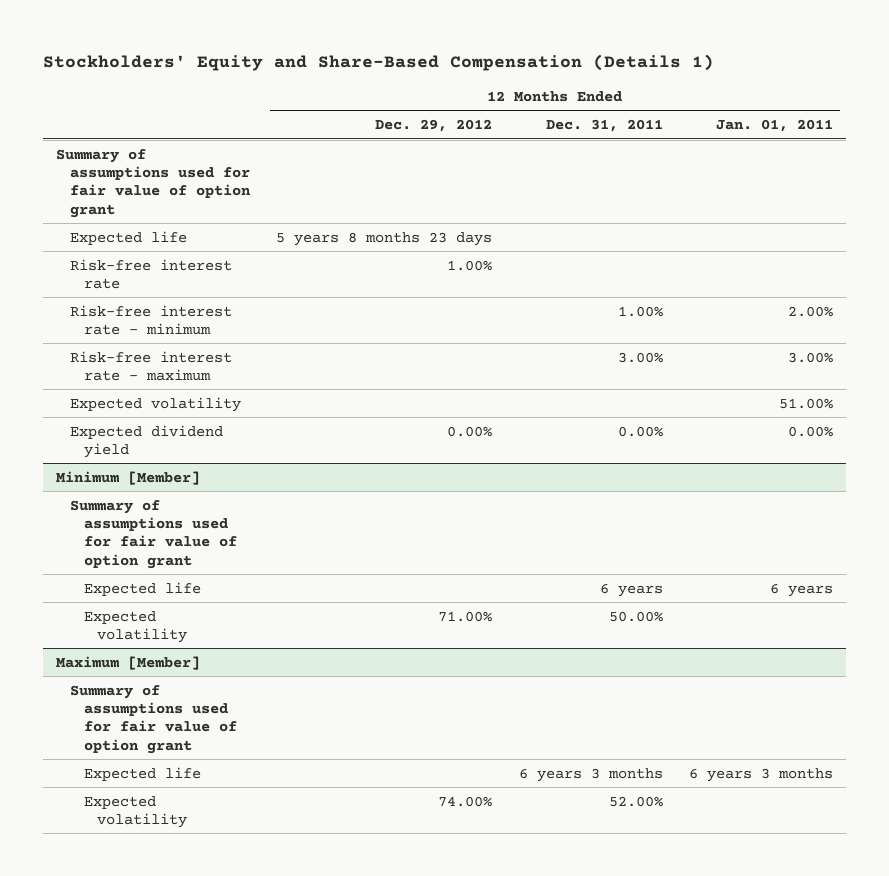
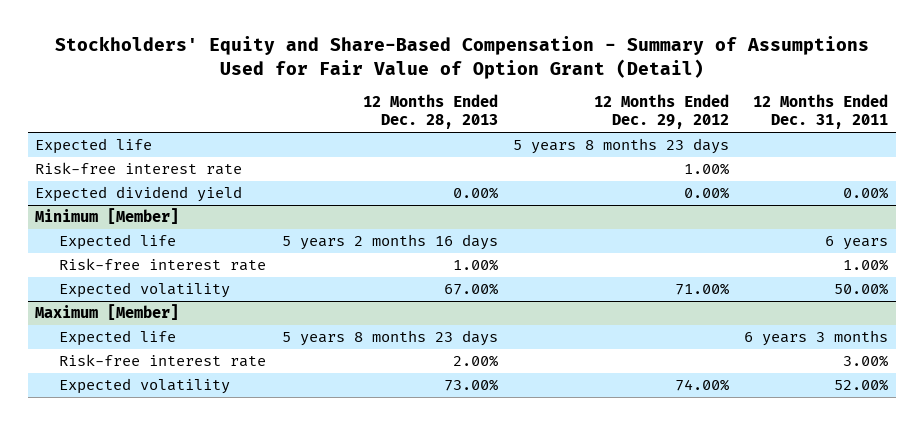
[42,54,714,72] Stockholders' Equity and Share-Based Compensation (Details 1) -> [54,36,869,79] Stockholders' Equity and Share-Based Compensation - Summary of Assumptions Used for Fair Value of Option Grant (Detail)
[716,119,834,133] Jan. 01, 2011 -> none
none -> [362,94,498,130] 12 Months Ended Dec. 28, 2013
[56,148,251,218] Summary of assumptions used for fair value of option grant -> none
[69,304,232,335] Risk-free interest rate - minimum -> none
[69,350,232,381] Risk-free interest rate - maximum -> none
[69,396,241,412] Expected volatility -> none
[69,499,237,569] Summary of assumptions used for fair value of option grant -> none
none -> [59,258,267,272] Risk-free interest rate
[69,684,237,754] Summary of assumptions used for fair value of option grant -> none
none -> [59,354,267,368] Risk-free interest rate

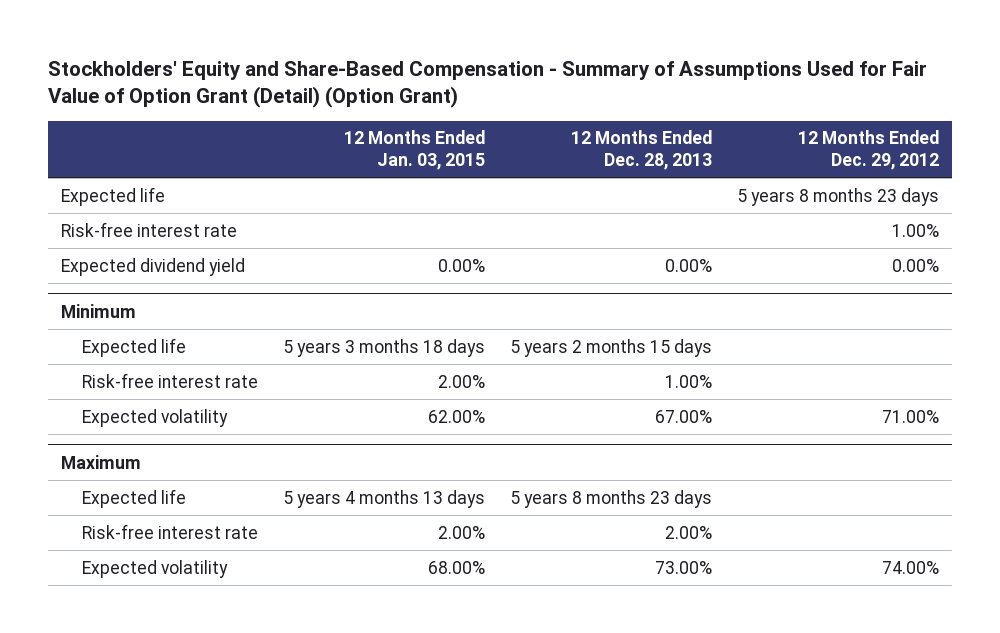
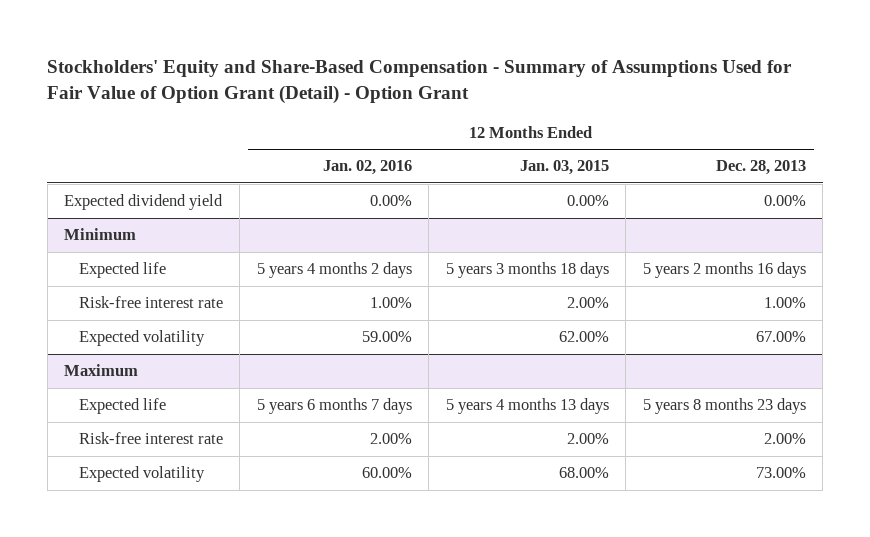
[48,60,928,108] Stockholders' Equity and Share-Based Compensation - Summary of Assumptions Used for Fair Value of Option Grant (Detail) (Option Grant) -> [47,59,793,104] Stockholders' Equity and Share-Based Compensation - Summary of Assumptions Used for Fair Value of Option Grant (Detail) - Option Grant
[798,130,940,171] 12 Months Ended Dec. 29, 2012 -> none
none -> [322,160,412,176] Jan. 02, 2016
[60,186,165,206] Expected life -> none
[60,221,237,237] Risk-free interest rate -> none
[510,338,713,357] 5 years 2 months 15 days -> [642,262,806,279] 5 years 2 months 16 days

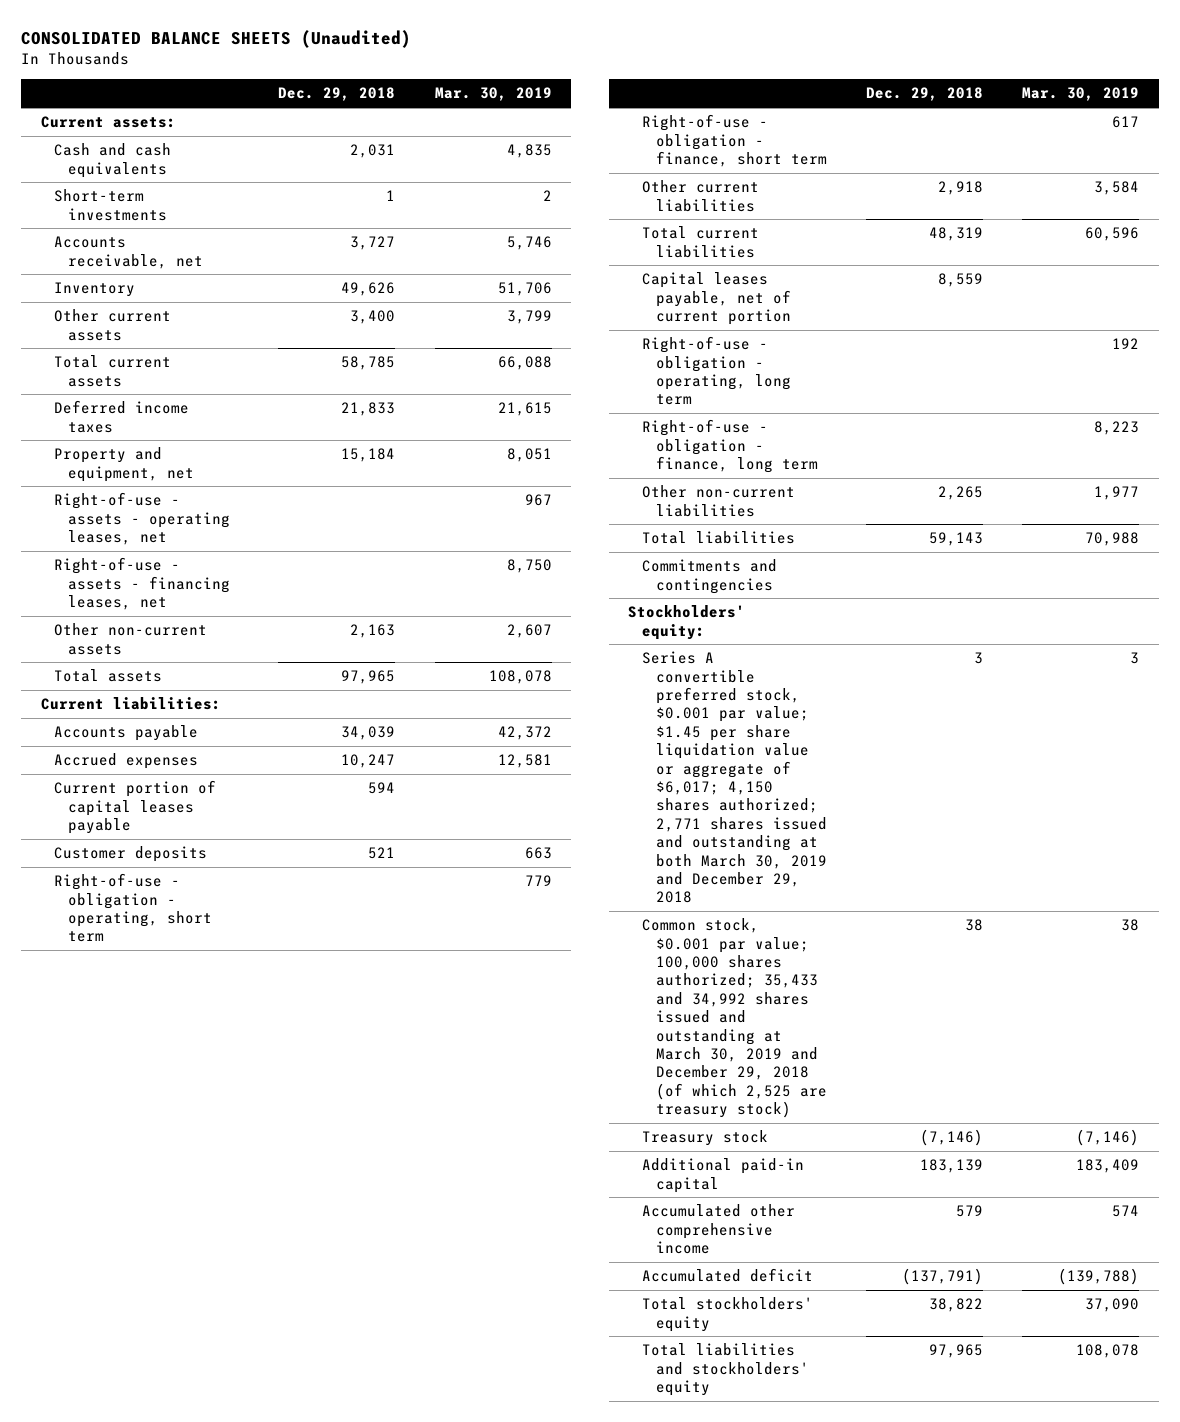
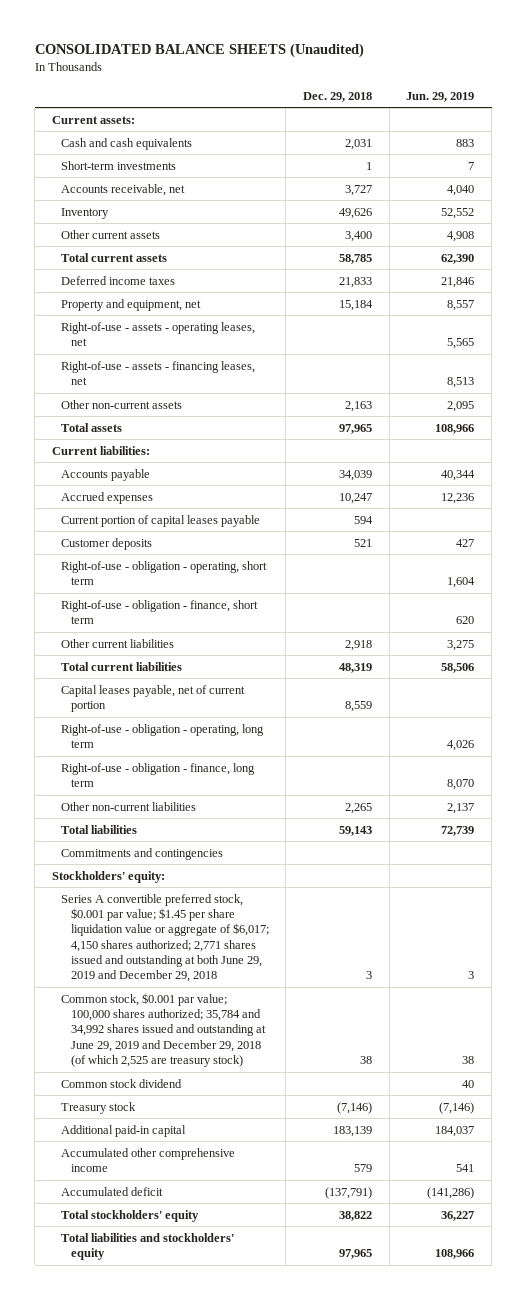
[434,87,552,102] Mar. 30, 2019 -> none
none -> [406,91,475,102] Jun. 29, 2019
[642,651,827,904] Series A convertible preferred stock, $0.001 par value; $1.45 per share liquidation value or aggregate of $6,017; 4,150 shares authorized; 2,771 shares issued and outstanding at both March 30, 2019 and December 29, 2018 -> [61,893,269,983] Series A convertible preferred stock, $0.001 par value; $1.45 per share liquidation value or aggregate of $6,017; 4,150 shares authorized; 2,771 shares issued and outstanding at both June 29, 2019 and December 29, 2018
[642,918,827,1119] Common stock, $0.001 par value; 100,000 shares authorized; 35,433 and 34,992 shares issued and outstanding at March 30, 2019 and December 29, 2018 (of which 2,525 are treasury stock) -> [61,992,266,1068] Common stock, $0.001 par value; 100,000 shares authorized; 35,784 and 34,992 shares issued and outstanding at June 29, 2019 and December 29, 2018 (of which 2,525 are treasury stock)
none -> [61,1078,183,1088] Common stock dividend

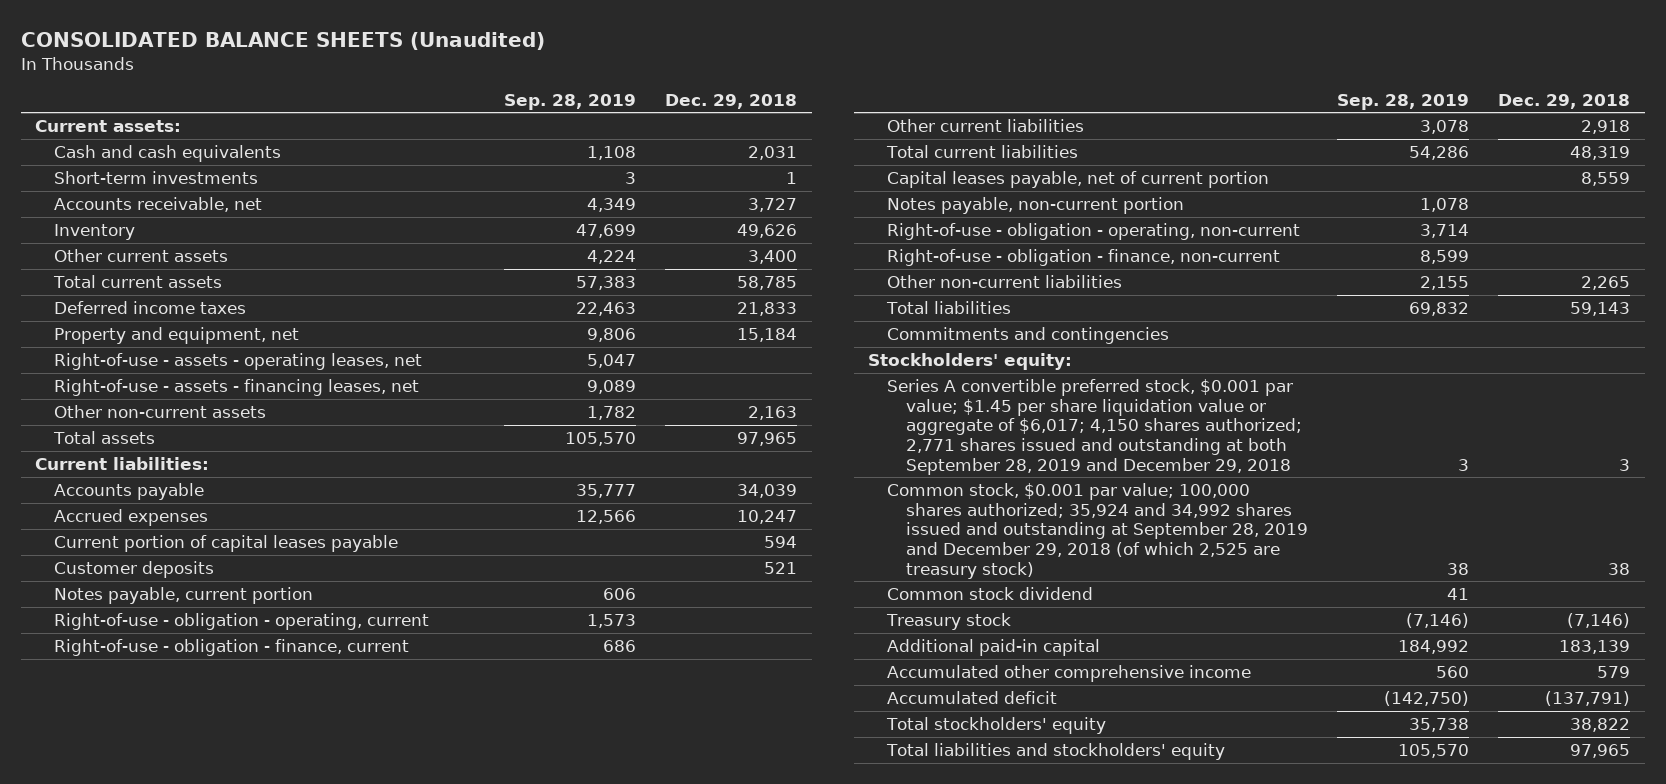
[406,91,475,102] Jun. 29, 2019 -> none
none -> [503,93,636,110] Sep. 28, 2019
none -> [54,586,314,604] Notes payable, current portion
[61,560,268,586] Right-of-use - obligation - operating, short term -> [54,612,430,630] Right-of-use - obligation - operating, current
[61,599,259,625] Right-of-use - obligation - finance, short term -> [54,638,410,656] Right-of-use - obligation - finance, current
none -> [887,196,1185,214] Notes payable, non-current portion
[61,723,265,749] Right-of-use - obligation - operating, long term -> [887,222,1301,240] Right-of-use - obligation - operating, non-current
[61,762,256,788] Right-of-use - obligation - finance, long term -> [887,248,1281,266] Right-of-use - obligation - finance, non-current
[61,893,269,983] Series A convertible preferred stock, $0.001 par value; $1.45 per share liquidation value or aggregate of $6,017; 4,150 shares authorized; 2,771 shares issued and outstanding at both June 29, 2019 and December 29, 2018 -> [887,378,1303,475] Series A convertible preferred stock, $0.001 par value; $1.45 per share liquidation value or aggregate of $6,017; 4,150 shares authorized; 2,771 shares issued and outstanding at both September 28, 2019 and December 29, 2018
[61,992,266,1068] Common stock, $0.001 par value; 100,000 shares authorized; 35,784 and 34,992 shares issued and outstanding at June 29, 2019 and December 29, 2018 (of which 2,525 are treasury stock) -> [887,482,1309,579] Common stock, $0.001 par value; 100,000 shares authorized; 35,924 and 34,992 shares issued and outstanding at September 28, 2019 and December 29, 2018 (of which 2,525 are treasury stock)

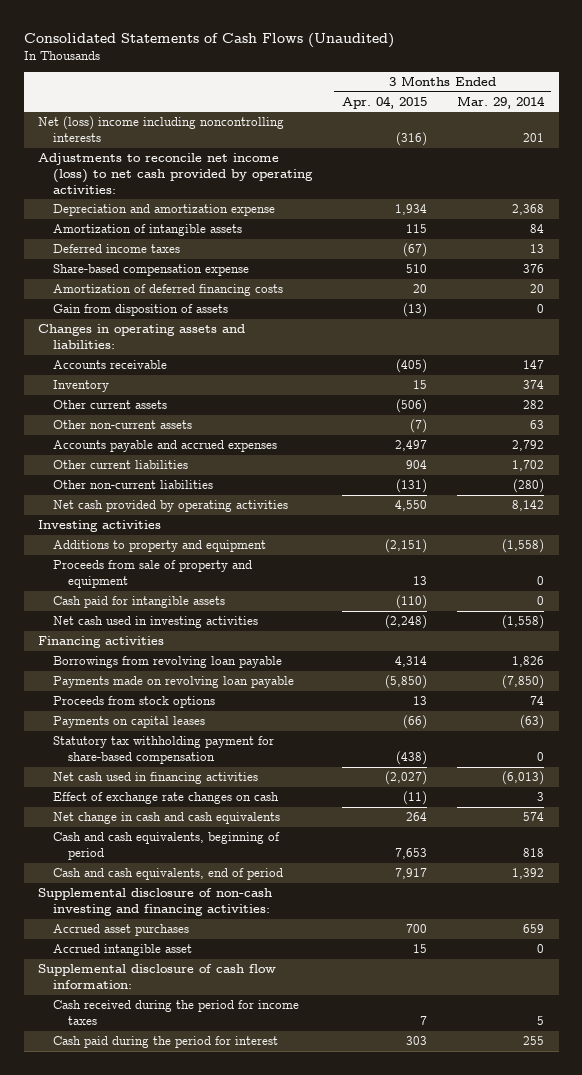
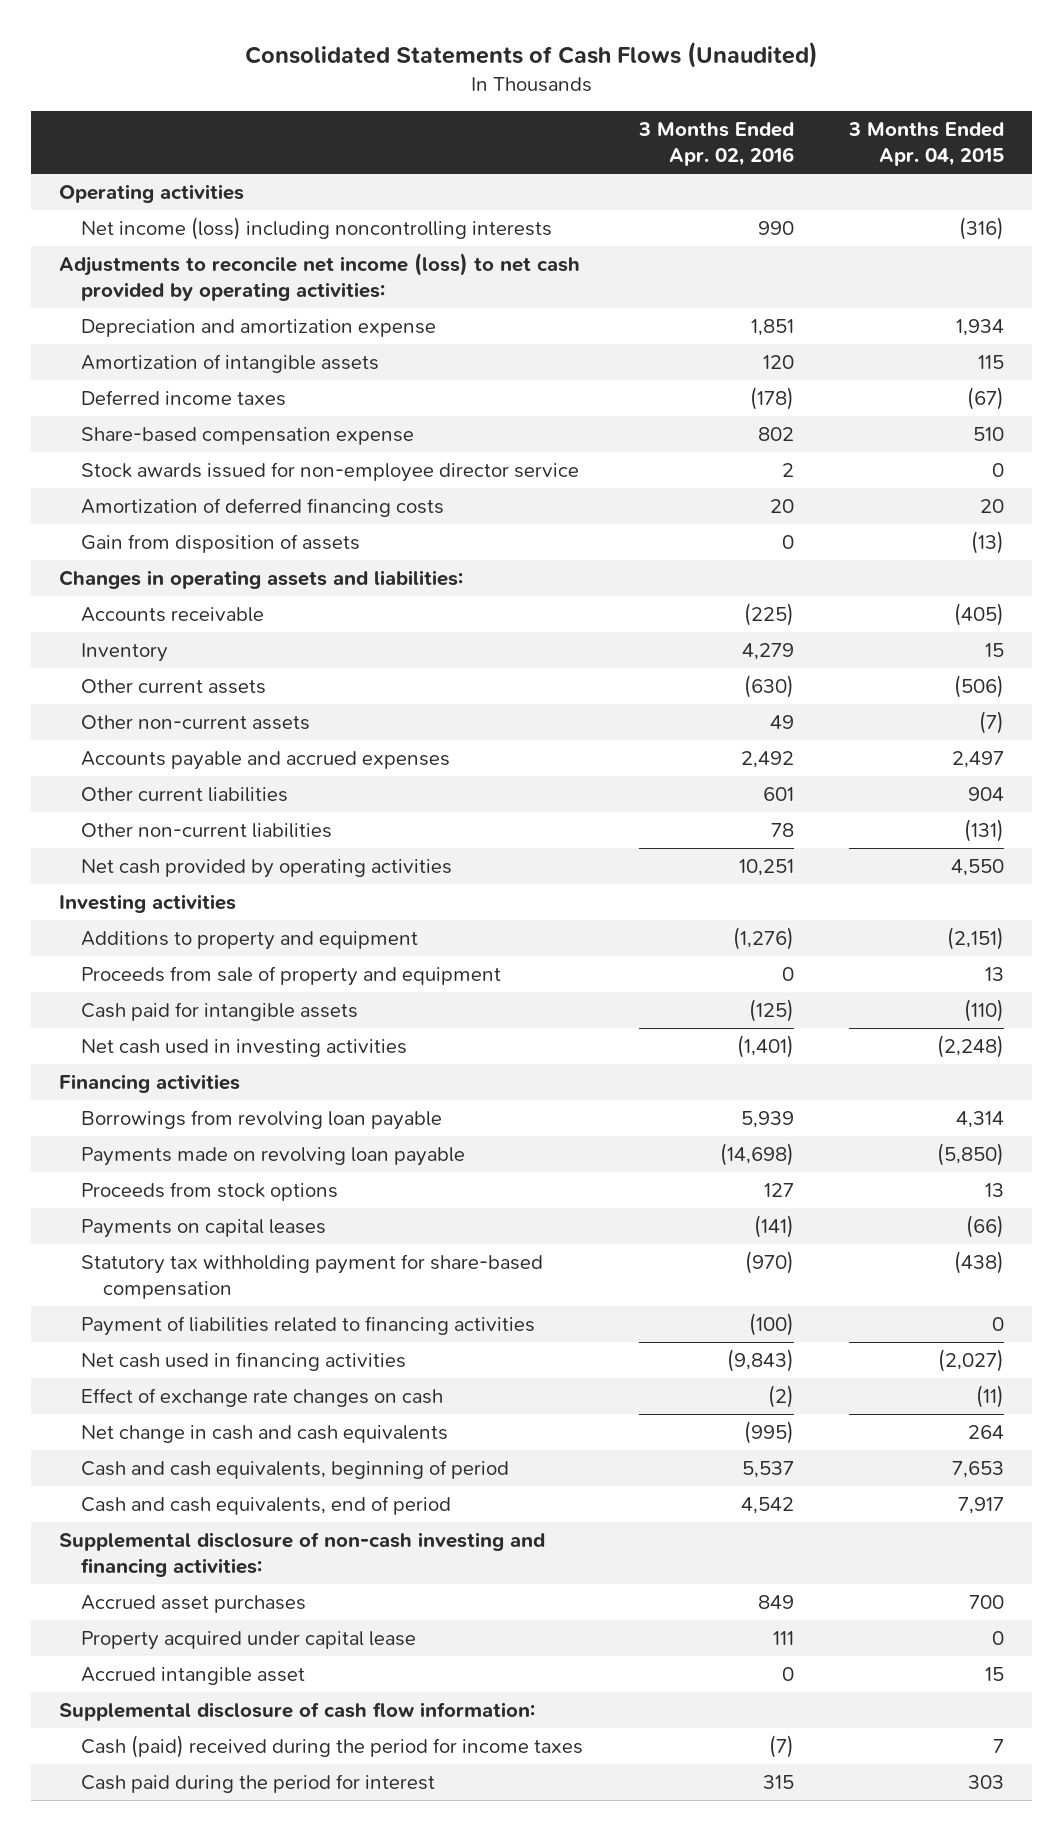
[456,95,545,109] Mar. 29, 2014 -> none
none -> [637,122,794,167] 3 Months Ended Apr. 02, 2016
none -> [58,184,244,204] Operating activities
[38,116,285,143] Net (loss) income including noncontrolling interests -> [80,217,552,241] Net income (loss) including noncontrolling interests
none -> [80,462,579,483] Stock awards issued for non-employee director service
none -> [80,1316,535,1337] Payment of liabilities related to financing activities
none -> [80,1631,416,1651] Property acquired under capital lease
[53,1000,300,1026] Cash received during the period for income taxes -> [80,1735,583,1759] Cash (paid) received during the period for income taxes

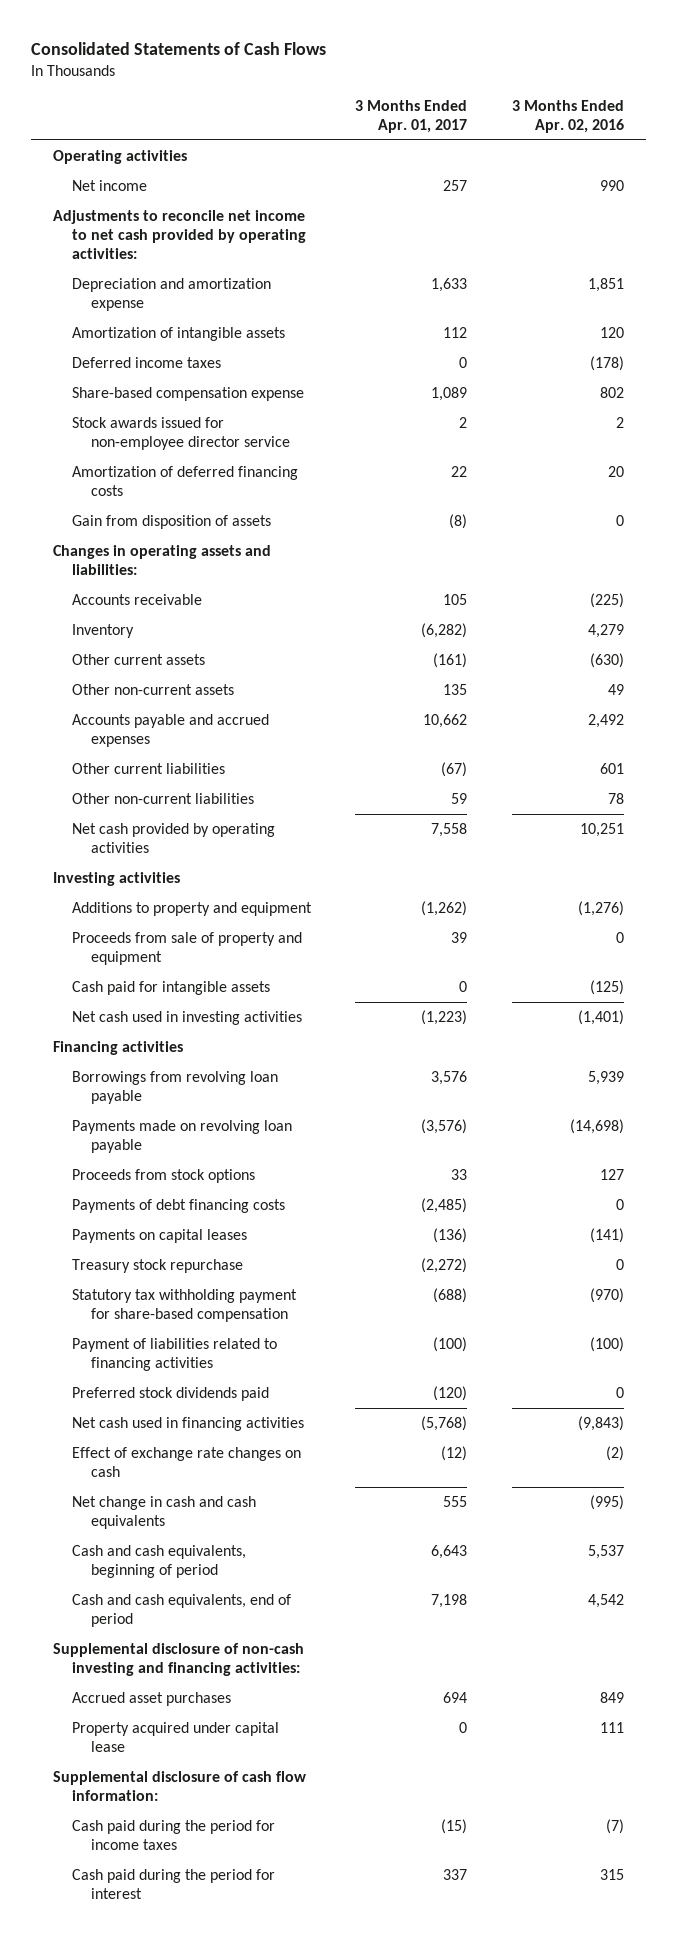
[244,41,818,68] Consolidated Statements of Cash Flows (Unaudited) -> [30,41,326,55] Consolidated Statements of Cash Flows
[848,122,1005,167] 3 Months Ended Apr. 04, 2015 -> none
none -> [355,99,468,133] 3 Months Ended Apr. 01, 2017
[80,217,552,241] Net income (loss) including noncontrolling interests -> none
none -> [71,179,147,191] Net income
[58,253,580,302] Adjustments to reconcile net income (loss) to net cash provided by operating activities: -> [53,209,306,259] Adjustments to reconcile net income to net cash provided by operating activities:
none -> [71,1198,285,1213] Payments of debt financing costs
none -> [71,1258,243,1273] Treasury stock repurchase
none -> [71,1386,269,1401] Preferred stock dividends paid
[80,1667,305,1686] Accrued intangible asset -> none
[80,1735,583,1759] Cash (paid) received during the period for income taxes -> [71,1819,275,1850] Cash paid during the period for income taxes

